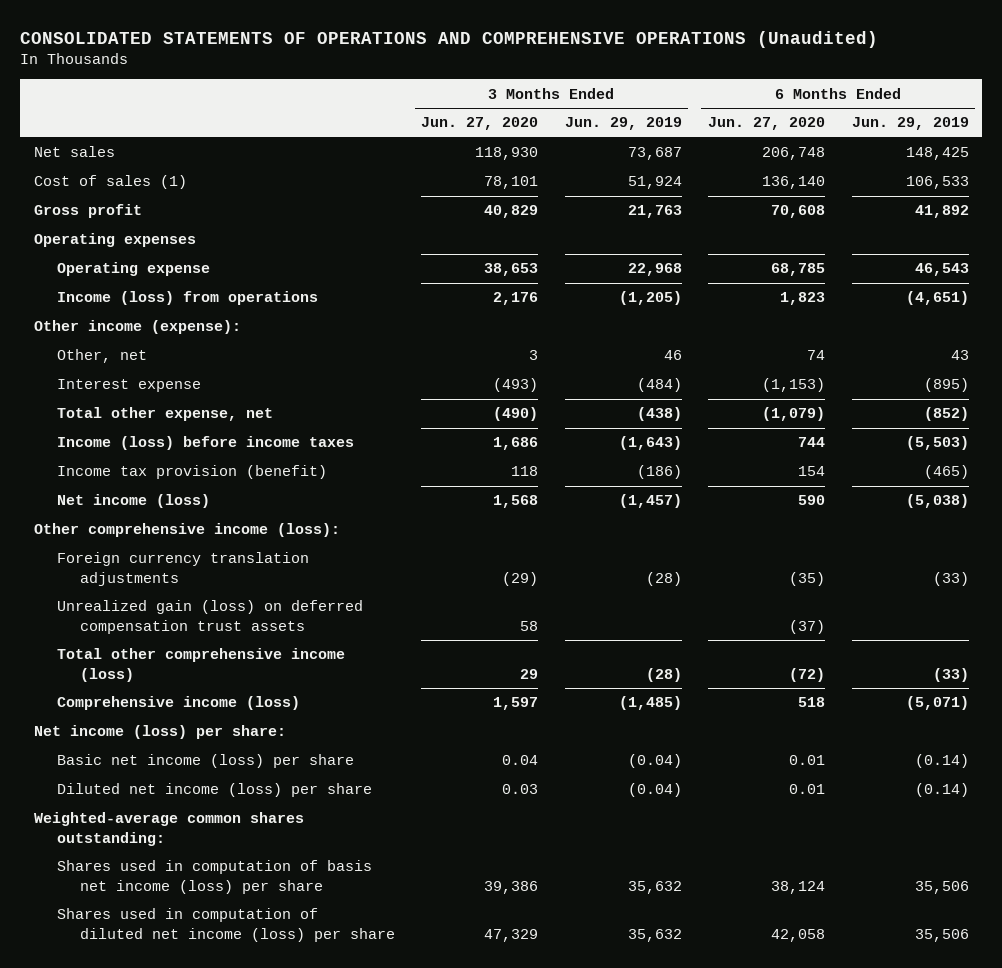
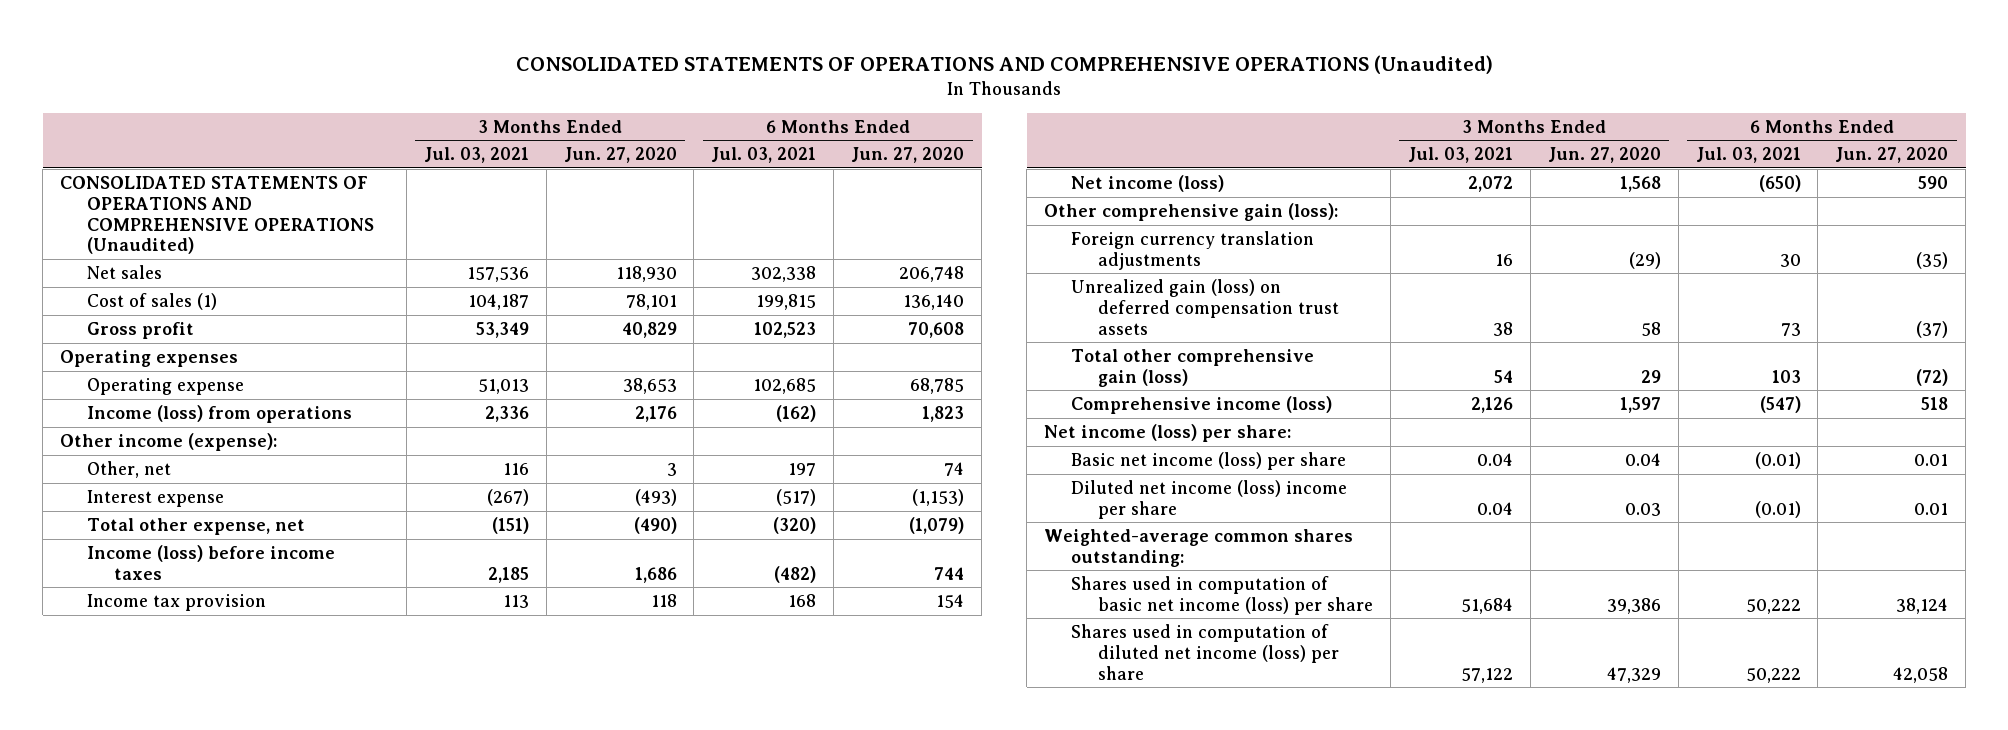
[564,117,682,131] Jun. 29, 2019 -> none
[851,117,969,131] Jun. 29, 2019 -> none
none -> [423,147,529,164] Jul. 03, 2021
none -> [711,147,817,164] Jul. 03, 2021
none -> [60,175,374,255] CONSOLIDATED STATEMENTS OF OPERATIONS AND COMPREHENSIVE OPERATIONS (Unaudited)
[56,465,327,480] Income tax provision (benefit) -> [86,593,266,611] Income tax provision
[33,523,340,538] Other comprehensive income (loss): -> [1044,202,1339,221] Other comprehensive gain (loss):
[56,648,345,682] Total other comprehensive income (loss) -> [1071,348,1315,387] Total other comprehensive gain (loss)
[56,783,372,798] Diluted net income (loss) per share -> [1071,479,1348,519] Diluted net income (loss) income per share
[56,860,372,894] Shares used in computation of basis net income (loss) per share -> [1071,575,1373,615] Shares used in computation of basic net income (loss) per share

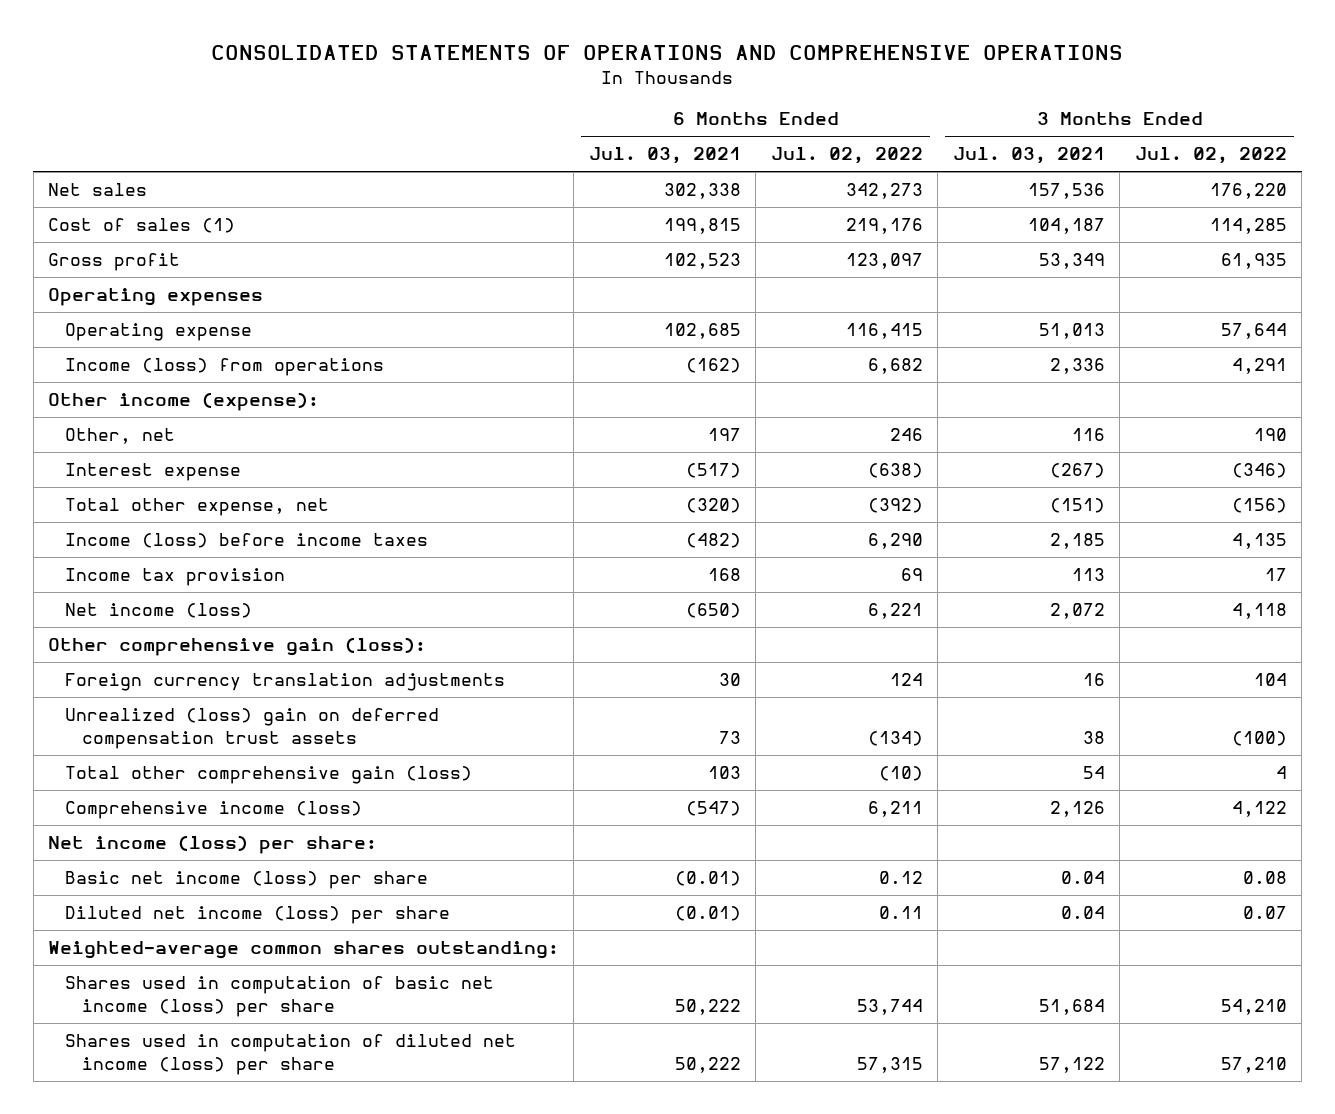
[516,54,1494,74] CONSOLIDATED STATEMENTS OF OPERATIONS AND COMPREHENSIVE OPERATIONS (Unaudited) -> [211,45,1124,61] CONSOLIDATED STATEMENTS OF OPERATIONS AND COMPREHENSIVE OPERATIONS
[563,147,677,164] Jun. 27, 2020 -> none
[851,147,965,164] Jun. 27, 2020 -> none
none -> [770,147,923,165] Jul. 02, 2022
none -> [1134,147,1287,165] Jul. 02, 2022
[60,175,374,255] CONSOLIDATED STATEMENTS OF OPERATIONS AND COMPREHENSIVE OPERATIONS (Unaudited) -> none
[1071,278,1339,335] Unrealized gain (loss) on deferred compensation trust assets -> [65,708,440,749] Unrealized (loss) gain on deferred compensation trust assets
[1071,479,1348,519] Diluted net income (loss) income per share -> [65,906,451,925] Diluted net income (loss) per share

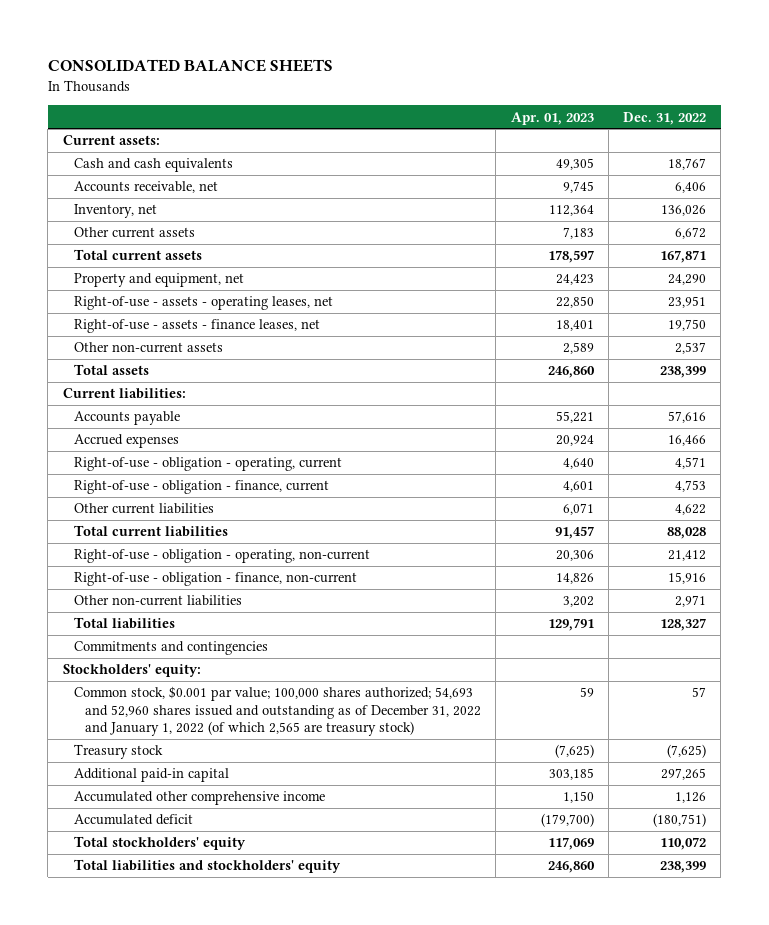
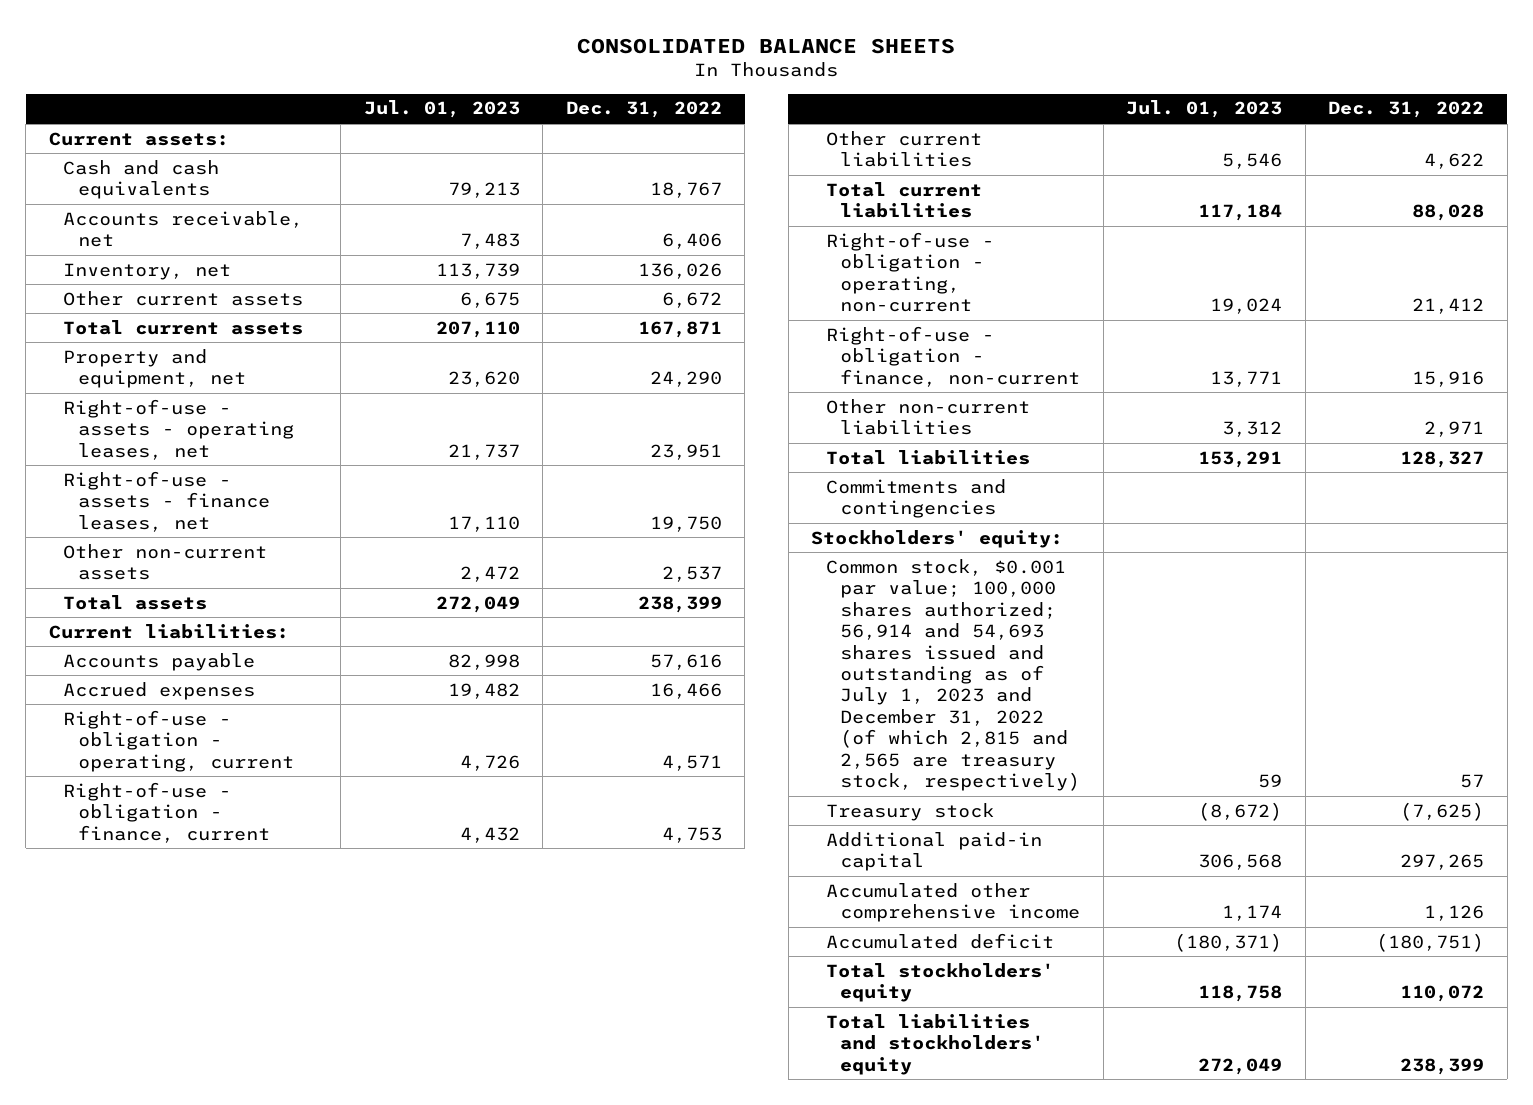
[510,111,594,125] Apr. 01, 2023 -> none
none -> [363,100,520,119] Jul. 01, 2023
[73,686,482,737] Common stock, $0.001 par value; 100,000 shares authorized; 54,693 and 52,960 shares issued and outstanding as of December 31, 2022 and January 1, 2022 (of which 2,565 are treasury stock) -> [825,558,1081,792] Common stock, $0.001 par value; 100,000 shares authorized; 56,914 and 54,693 shares issued and outstanding as of July 1, 2023 and December 31, 2022 (of which 2,815 and 2,565 are treasury stock, respectively)

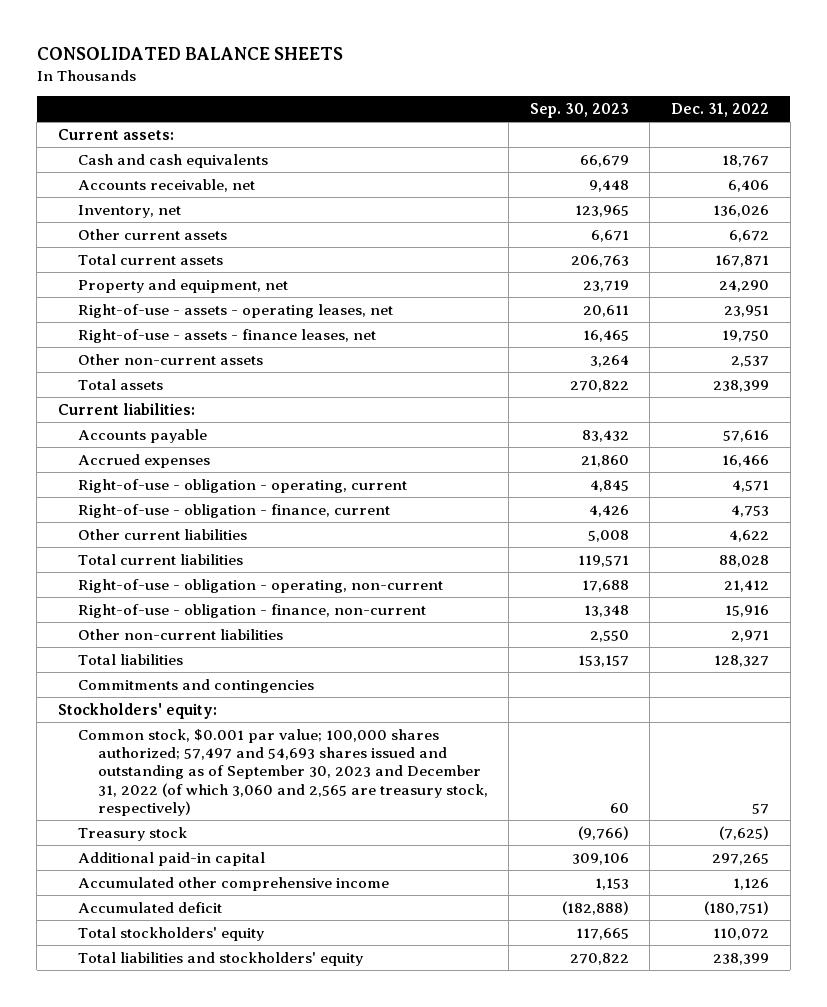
[363,100,520,119] Jul. 01, 2023 -> none
none -> [529,103,629,119] Sep. 30, 2023
[825,558,1081,792] Common stock, $0.001 par value; 100,000 shares authorized; 56,914 and 54,693 shares issued and outstanding as of July 1, 2023 and December 31, 2022 (of which 2,815 and 2,565 are treasury stock, respectively) -> [77,728,488,817] Common stock, $0.001 par value; 100,000 shares authorized; 57,497 and 54,693 shares issued and outstanding as of September 30, 2023 and December 31, 2022 (of which 3,060 and 2,565 are treasury stock, respectively)

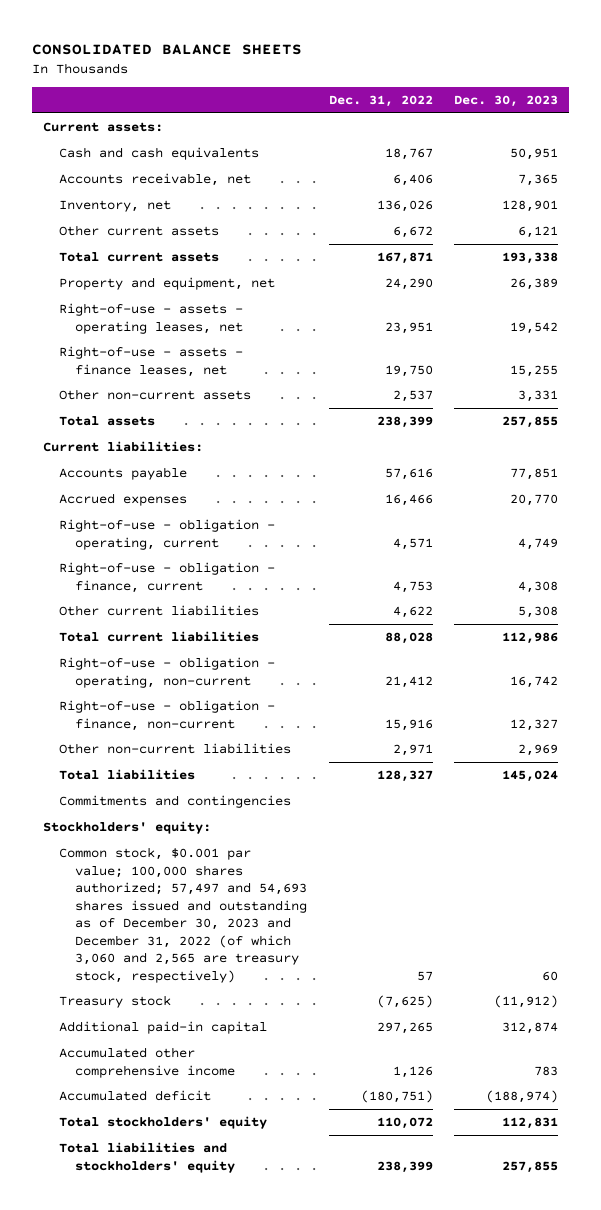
[529,103,629,119] Sep. 30, 2023 -> none
none -> [454,94,559,107] Dec. 30, 2023
[77,728,488,817] Common stock, $0.001 par value; 100,000 shares authorized; 57,497 and 54,693 shares issued and outstanding as of September 30, 2023 and December 31, 2022 (of which 3,060 and 2,565 are treasury stock, respectively) -> [58,847,307,983] Common stock, $0.001 par value; 100,000 shares authorized; 57,497 and 54,693 shares issued and outstanding as of December 30, 2023 and December 31, 2022 (of which 3,060 and 2,565 are treasury stock, respectively)

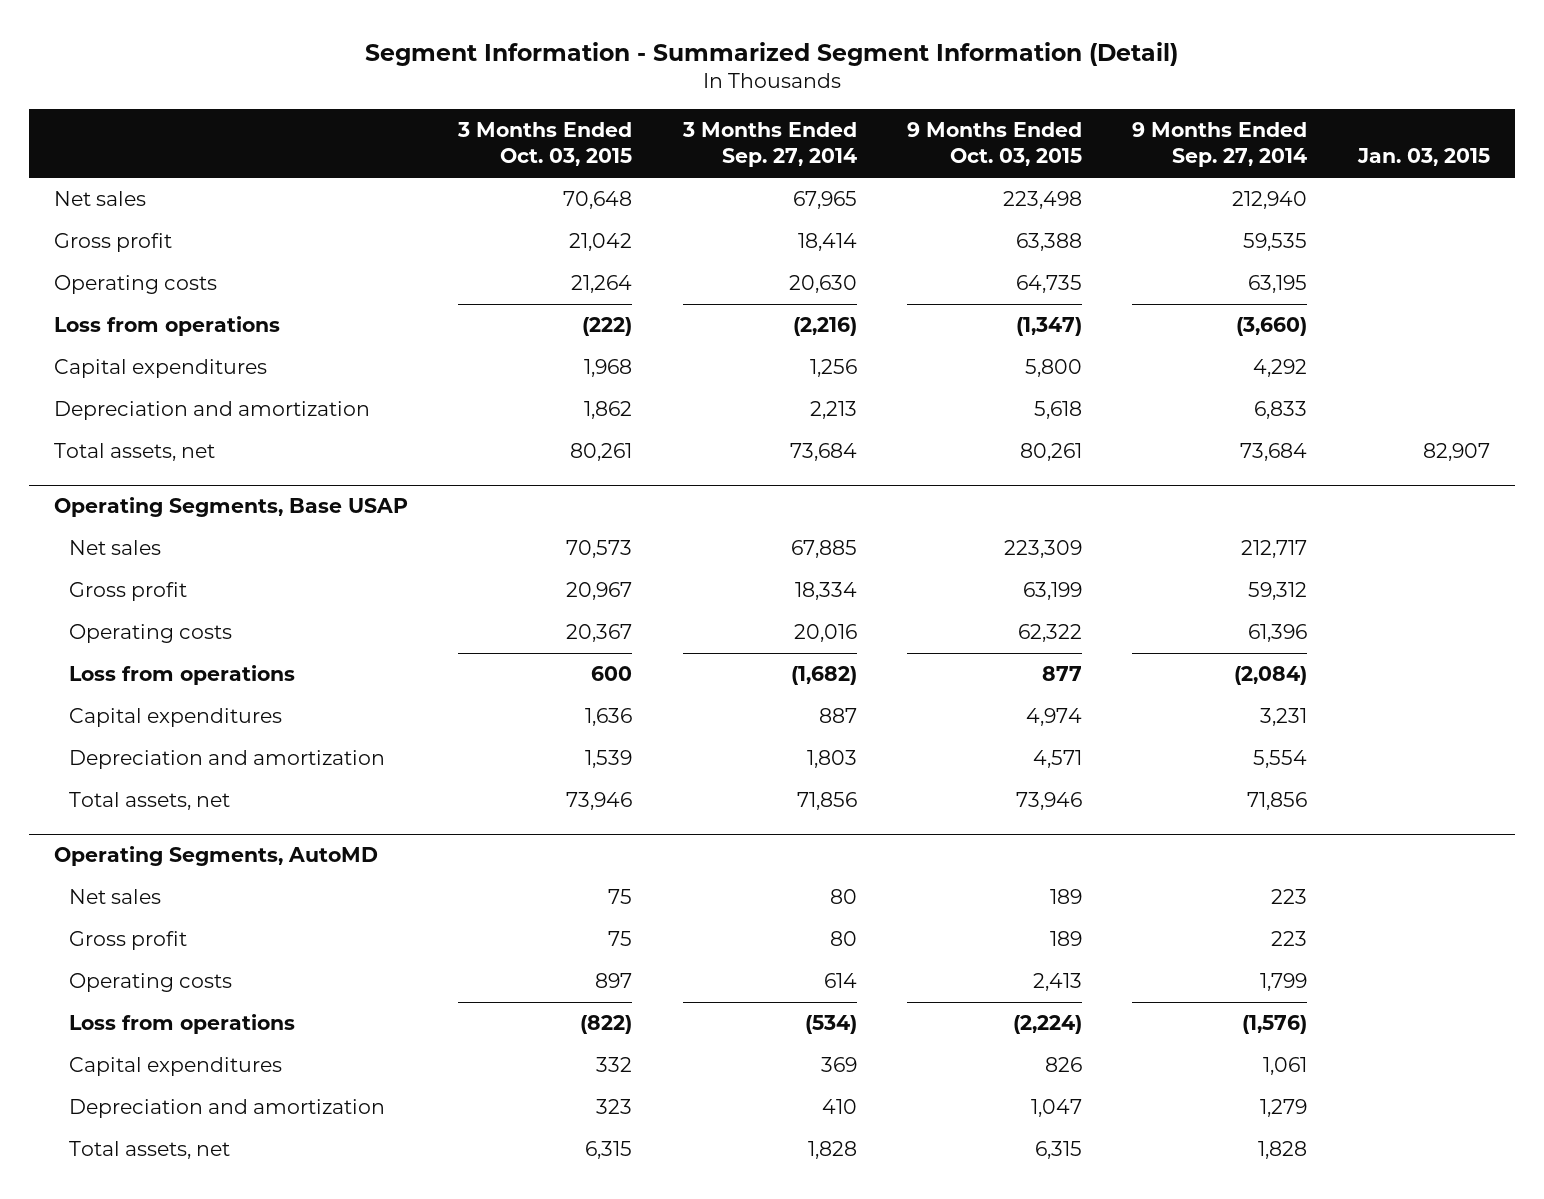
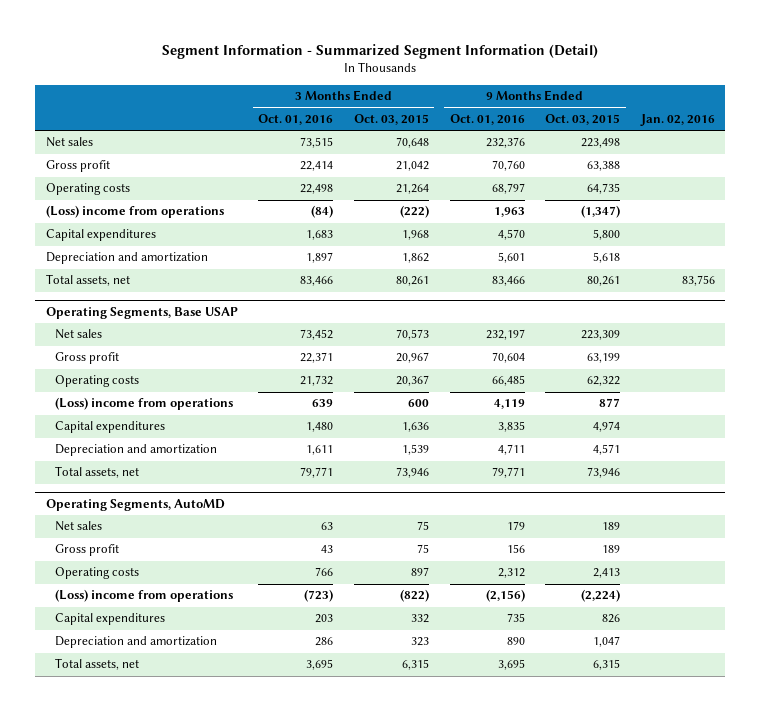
[681,122,857,168] 3 Months Ended Sep. 27, 2014 -> none
[1132,122,1308,168] 9 Months Ended Sep. 27, 2014 -> none
[1356,148,1490,167] Jan. 03, 2015 -> none
none -> [258,114,334,126] Oct. 01, 2016
none -> [449,114,525,126] Oct. 01, 2016
none -> [640,114,716,127] Jan. 02, 2016
[54,316,281,337] Loss from operations -> [45,205,224,219] (Loss) income from operations
[68,665,295,686] Loss from operations -> [55,397,234,411] (Loss) income from operations
[68,1014,295,1035] Loss from operations -> [55,589,234,603] (Loss) income from operations

